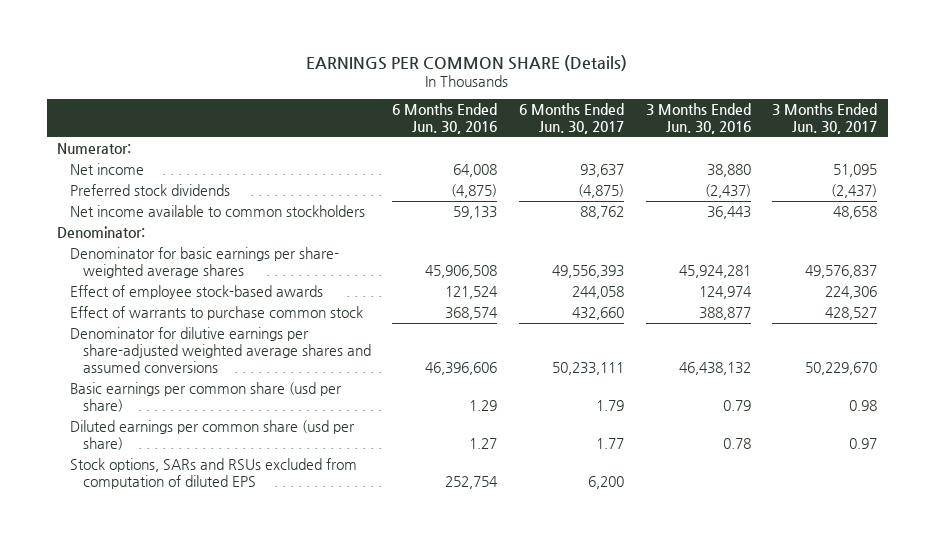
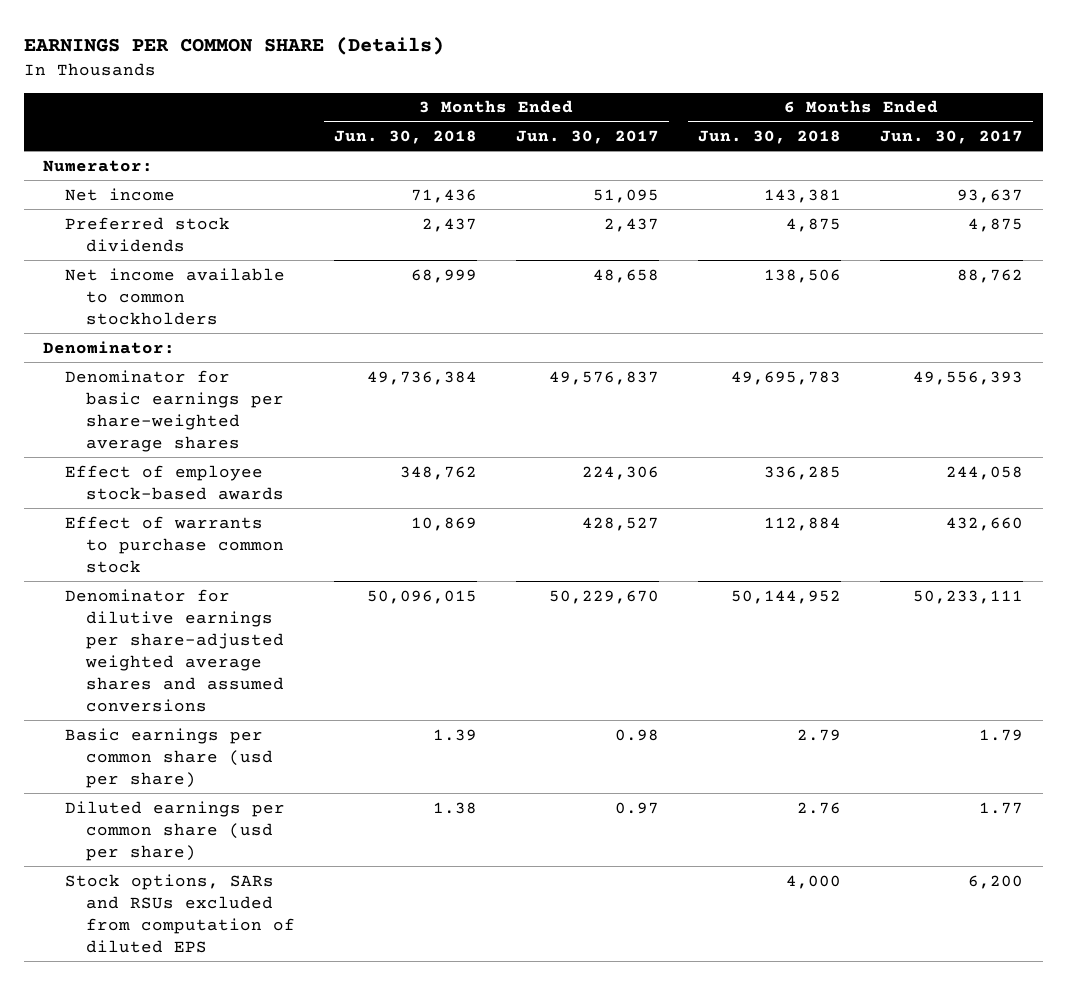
[392,103,498,135] 6 Months Ended Jun. 30, 2016 -> none
[645,103,751,135] 3 Months Ended Jun. 30, 2016 -> none
none -> [333,130,477,145] Jun. 30, 2018
none -> [698,130,842,145] Jun. 30, 2018
[578,183,625,198] (4,875) -> [968,217,1024,232] 4,875
[831,183,878,198] (2,437) -> [604,217,660,232] 2,437
[70,246,340,279] Denominator for basic earnings per share- weighted average shares -> [64,369,284,452] Denominator for basic earnings per share-weighted average shares

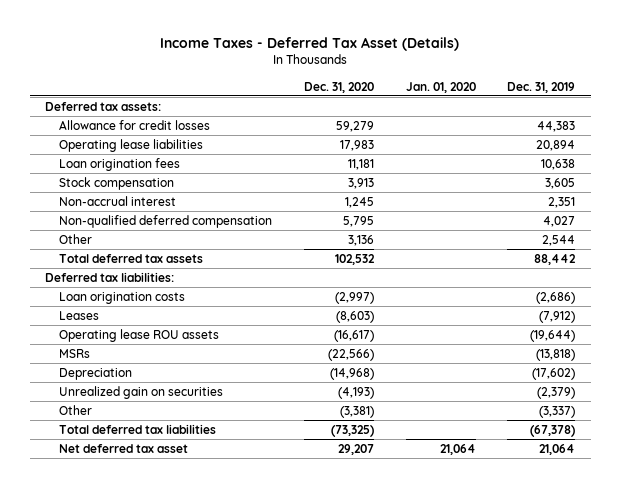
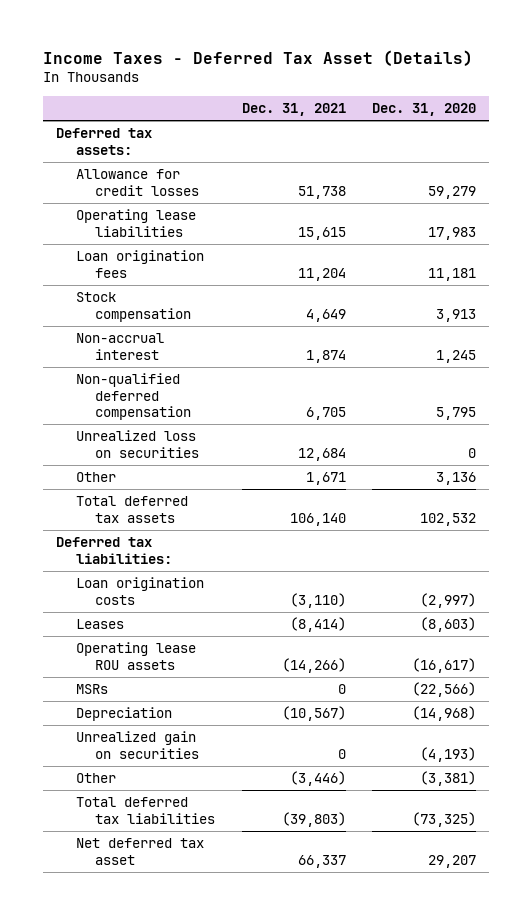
[405,81,476,93] Jan. 01, 2020 -> none
[507,81,576,93] Dec. 31, 2019 -> none
none -> [241,103,346,117] Dec. 31, 2021
none -> [75,430,200,458] Unrealized loss on securities

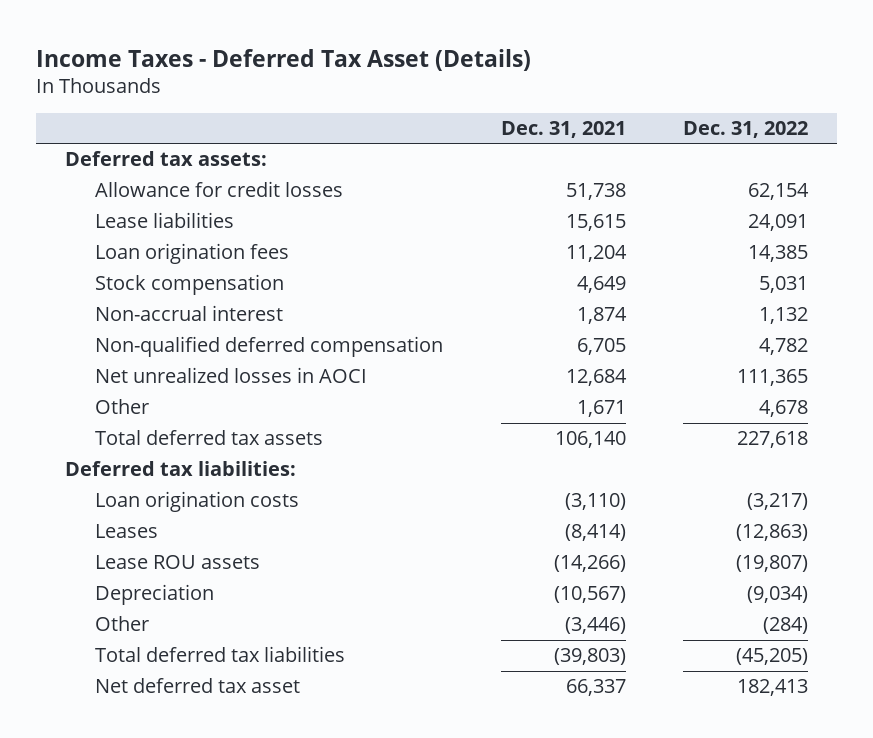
[372,103,477,117] Dec. 31, 2020 -> none
none -> [682,120,808,138] Dec. 31, 2022
[75,209,196,237] Operating lease liabilities -> [95,212,235,229] Lease liabilities
[75,430,200,458] Unrealized loss on securities -> [95,367,368,384] Net unrealized losses in AOCI
[75,684,108,695] MSRs -> none
[75,642,196,670] Operating lease ROU assets -> [95,555,261,570] Lease ROU assets
[75,731,200,759] Unrealized gain on securities -> none

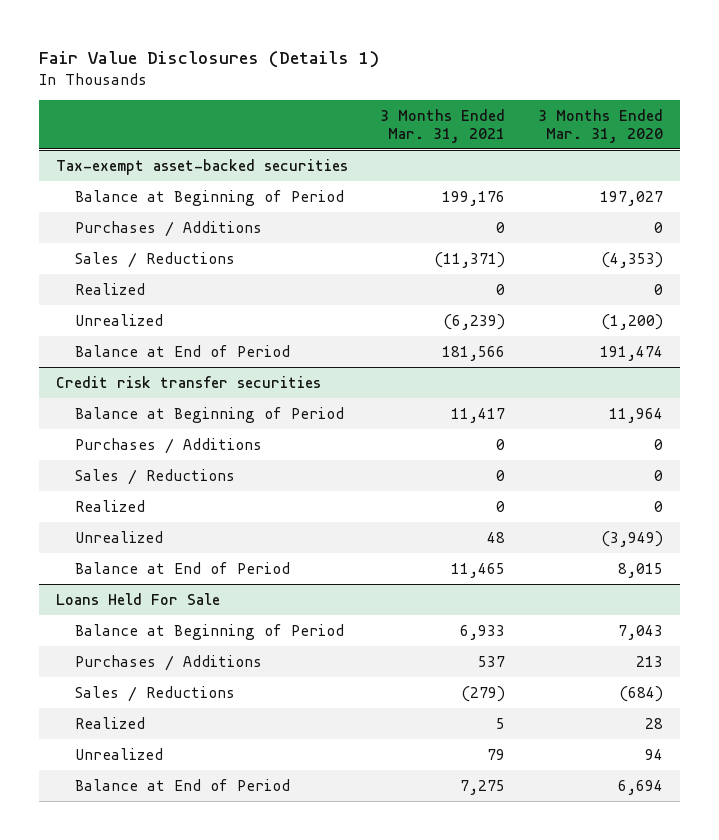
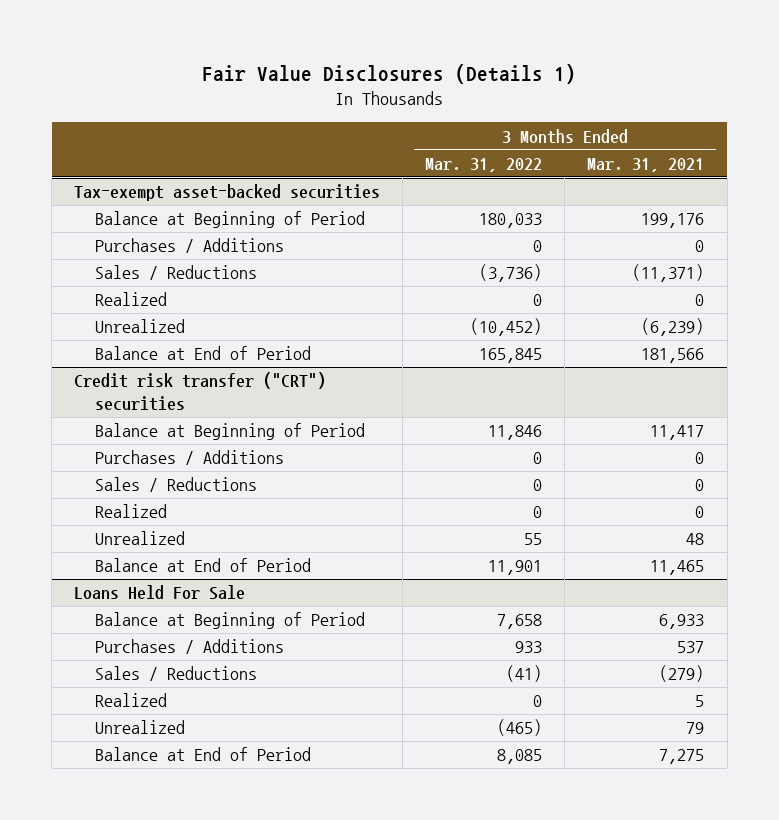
[538,108,664,144] 3 Months Ended Mar. 31, 2020 -> none
none -> [425,158,543,173] Mar. 31, 2022
[55,375,321,388] Credit risk transfer securities -> [74,372,327,411] Credit risk transfer ("CRT") securities

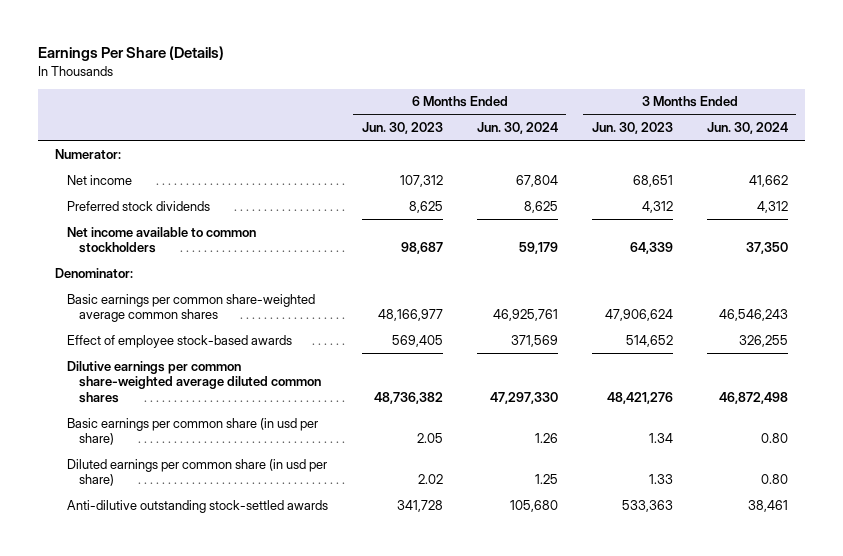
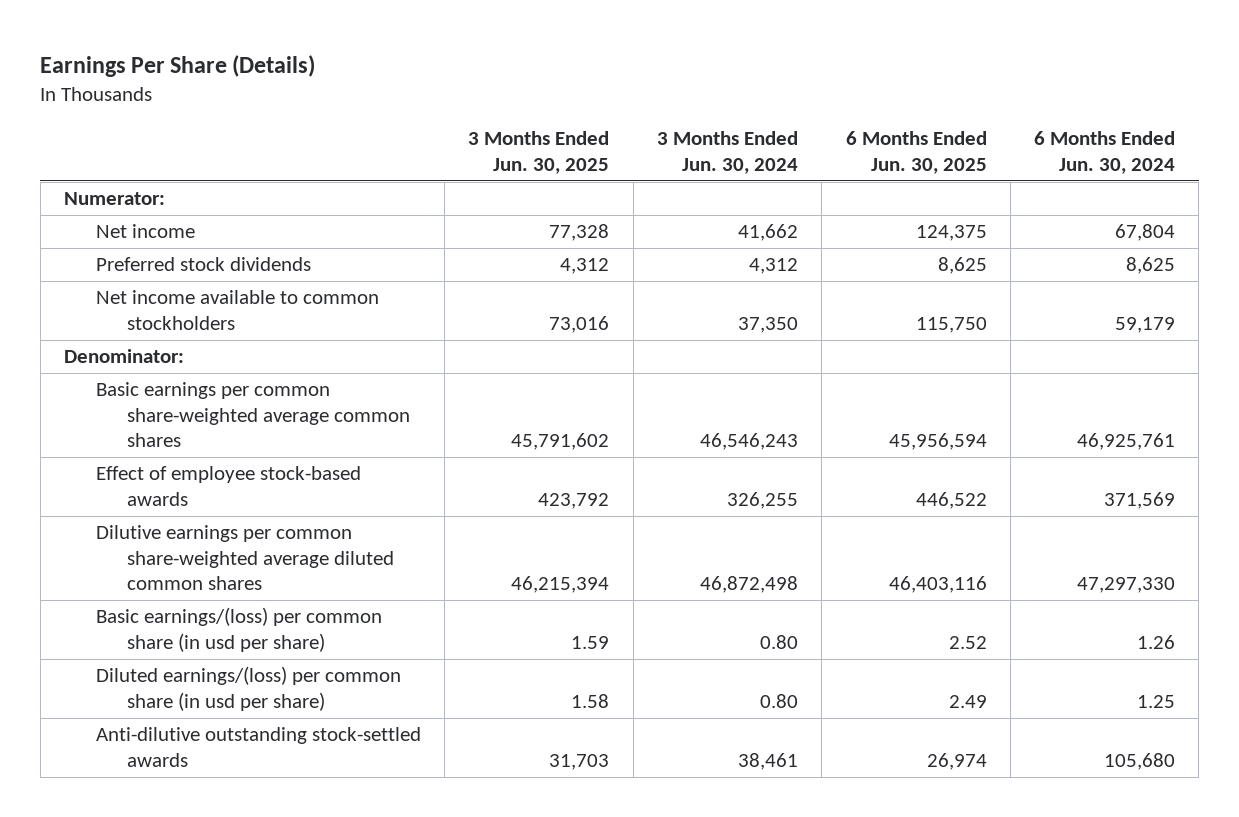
[361,121,443,134] Jun. 30, 2023 -> none
[591,121,673,134] Jun. 30, 2023 -> none
none -> [468,131,610,174] 3 Months Ended Jun. 30, 2025
none -> [845,131,987,174] 6 Months Ended Jun. 30, 2025
[66,417,318,446] Basic earnings per common share (in usd per share) -> [95,607,382,652] Basic earnings/(loss) per common share (in usd per share)
[66,458,327,487] Diluted earnings per common share (in usd per share) -> [95,666,401,711] Diluted earnings/(loss) per common share (in usd per share)

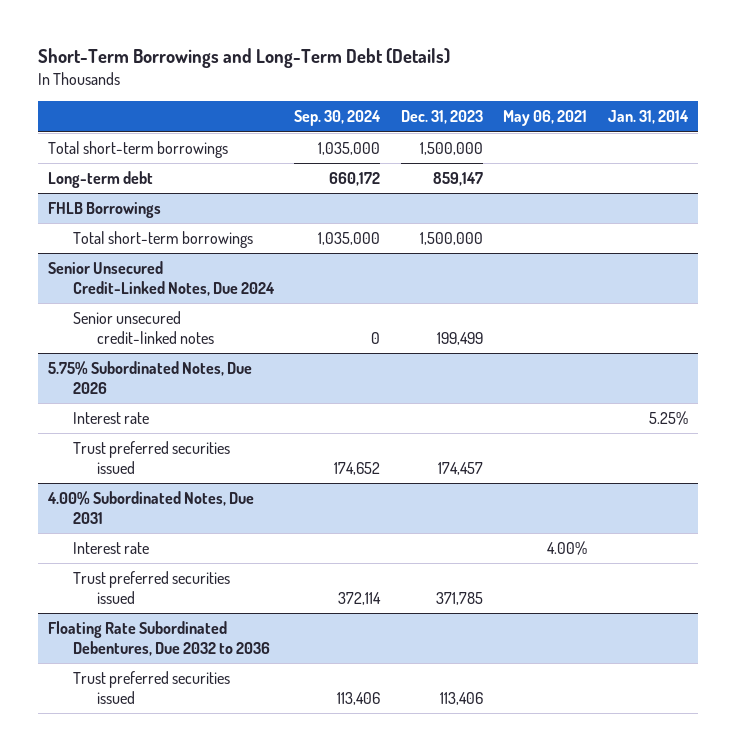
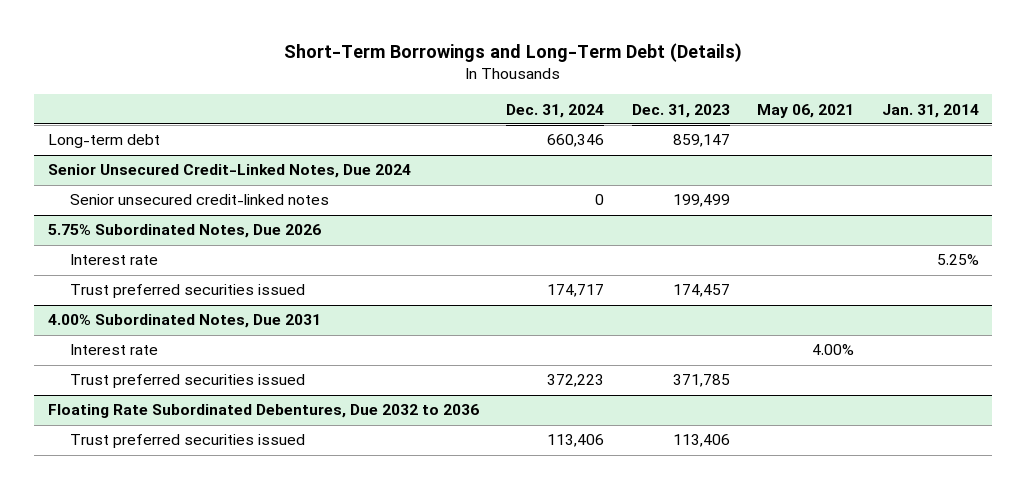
[294,110,382,127] Sep. 30, 2024 -> none
none -> [506,103,605,118] Dec. 31, 2024
[48,141,229,159] Total short-term borrowings -> none
[48,202,162,219] FHLB Borrowings -> none
[72,231,253,249] Total short-term borrowings -> none

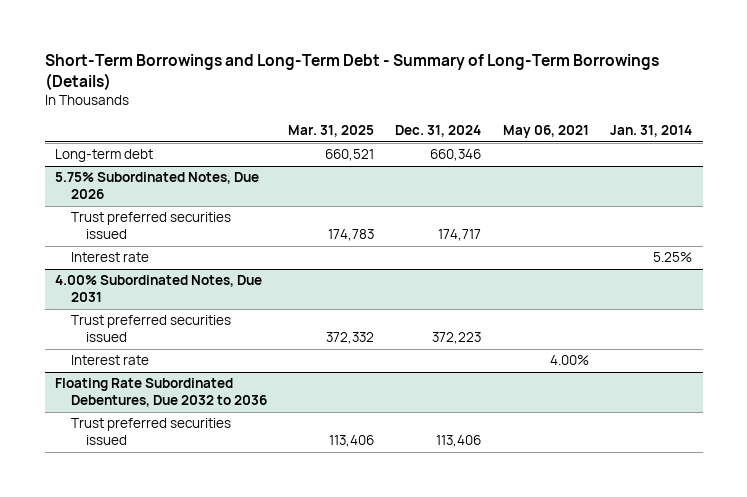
[284,42,743,62] Short-Term Borrowings and Long-Term Debt (Details) -> [44,53,659,90] Short-Term Borrowings and Long-Term Debt - Summary of Long-Term Borrowings (Details)
[631,103,730,118] Dec. 31, 2023 -> none
none -> [288,125,375,138] Mar. 31, 2025
[47,164,411,179] Senior Unsecured Credit-Linked Notes, Due 2024 -> none
[70,194,330,206] Senior unsecured credit-linked notes -> none
[70,254,159,266] Interest rate -> [70,252,149,263] Interest rate
[70,344,159,356] Interest rate -> [70,355,149,366] Interest rate

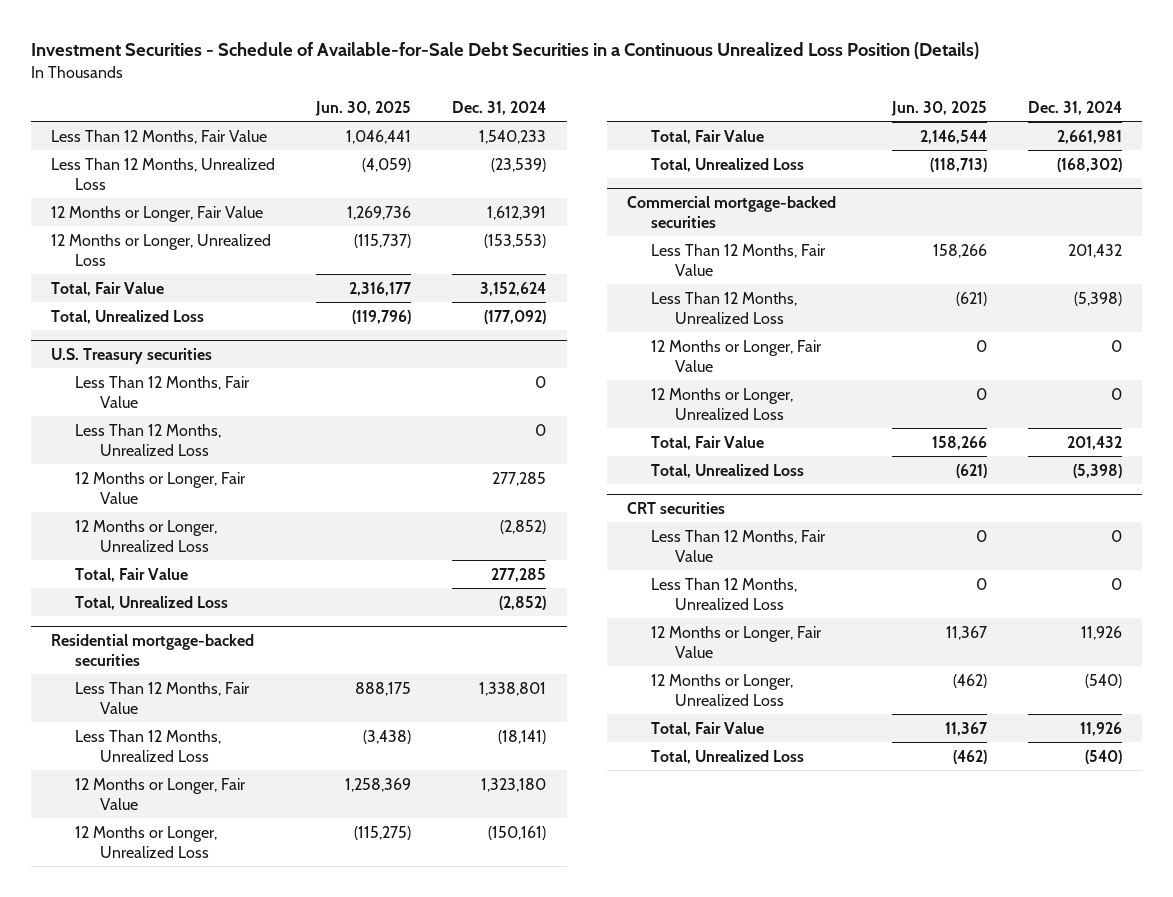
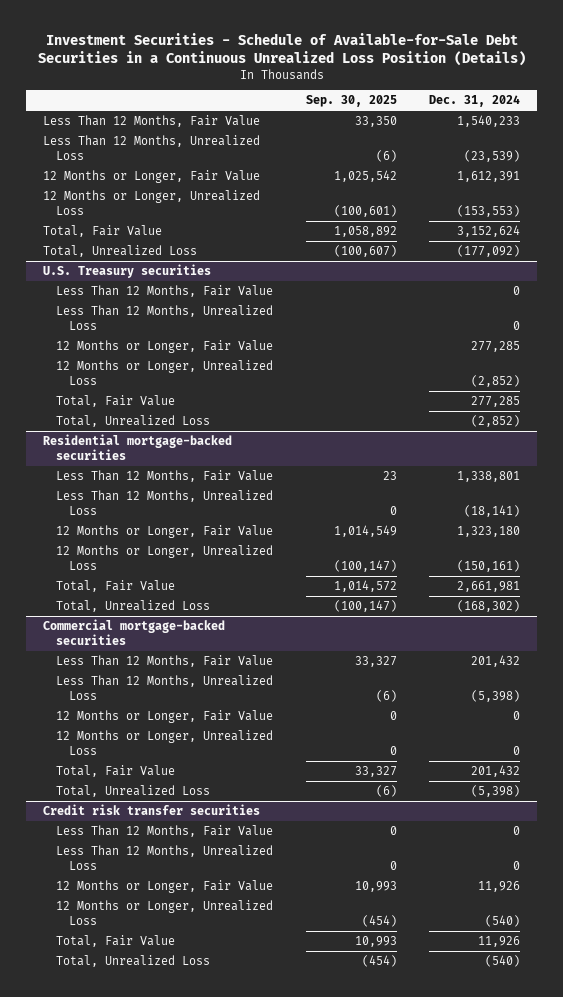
[315,101,412,117] Jun. 30, 2025 -> none
none -> [305,95,397,108] Sep. 30, 2025
[627,501,726,514] CRT securities -> [42,803,260,815] Credit risk transfer securities

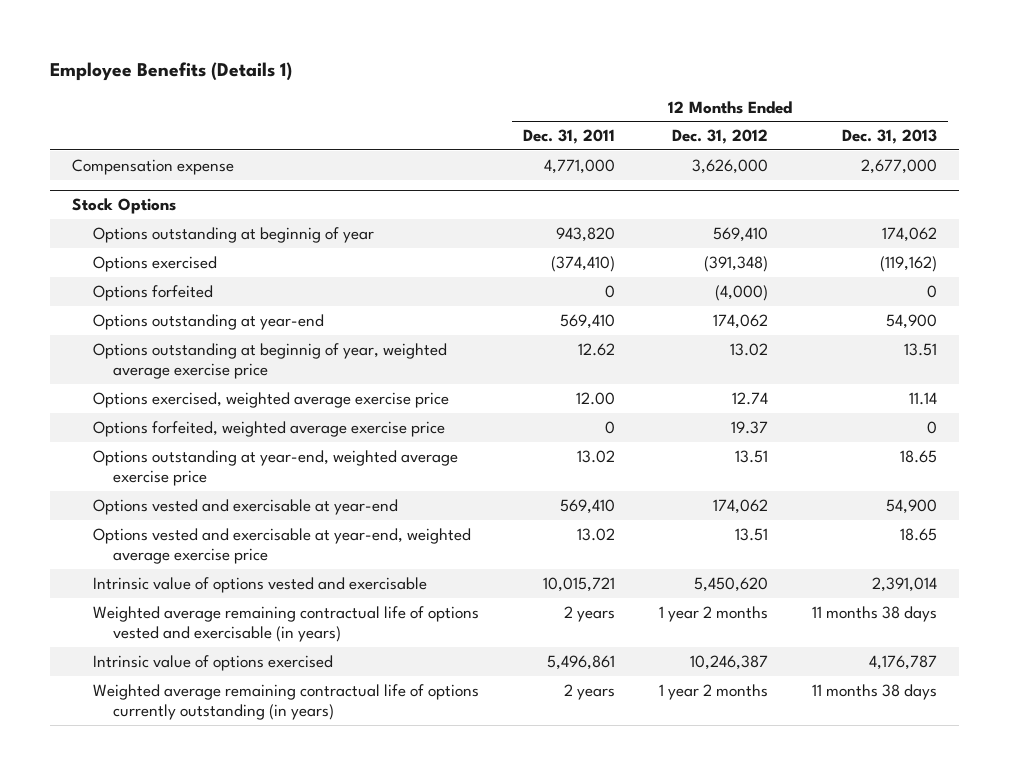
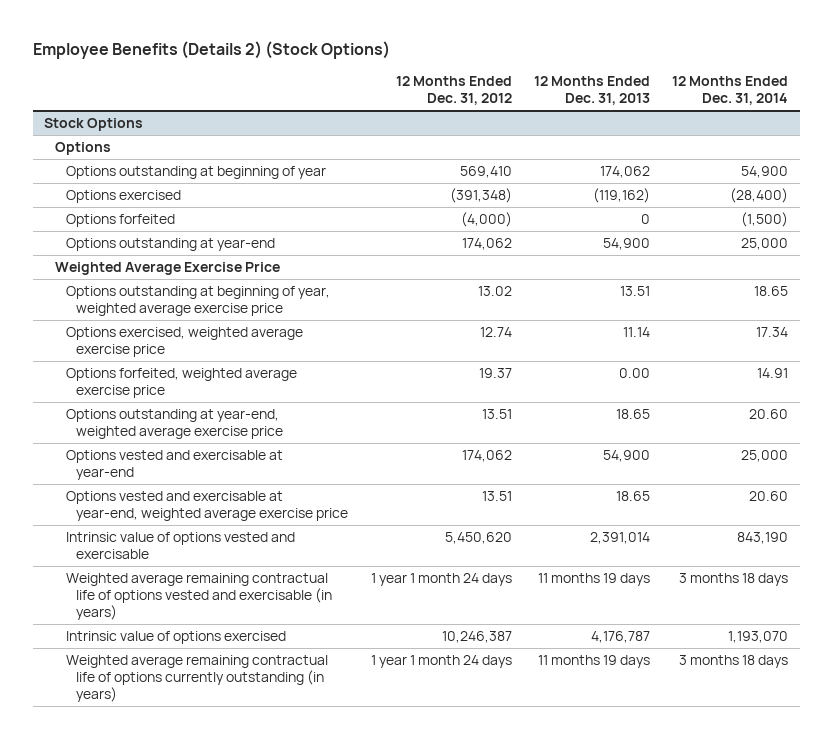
[49,61,292,81] Employee Benefits (Details 1) -> [33,41,391,60] Employee Benefits (Details 2) (Stock Options)
[522,129,615,145] Dec. 31, 2011 -> none
none -> [672,76,789,106] 12 Months Ended Dec. 31, 2014
[71,158,234,175] Compensation expense -> none
none -> [55,142,112,156] Options
[92,226,374,243] Options outstanding at beginnig of year -> [65,166,326,180] Options outstanding at beginning of year
none -> [55,262,281,276] Weighted Average Exercise Price
[92,342,447,380] Options outstanding at beginnig of year, weighted average exercise price -> [65,286,330,317] Options outstanding at beginning of year, weighted average exercise price
[926,420,937,434] 0 -> [619,368,651,379] 0.00
[658,605,768,622] 1 year 2 months -> [370,573,512,587] 1 year 1 month 24 days
[811,605,937,622] 11 months 38 days -> [538,573,651,587] 11 months 19 days
[658,683,768,700] 1 year 2 months -> [370,655,512,669] 1 year 1 month 24 days
[811,683,937,700] 11 months 38 days -> [538,655,651,669] 11 months 19 days

